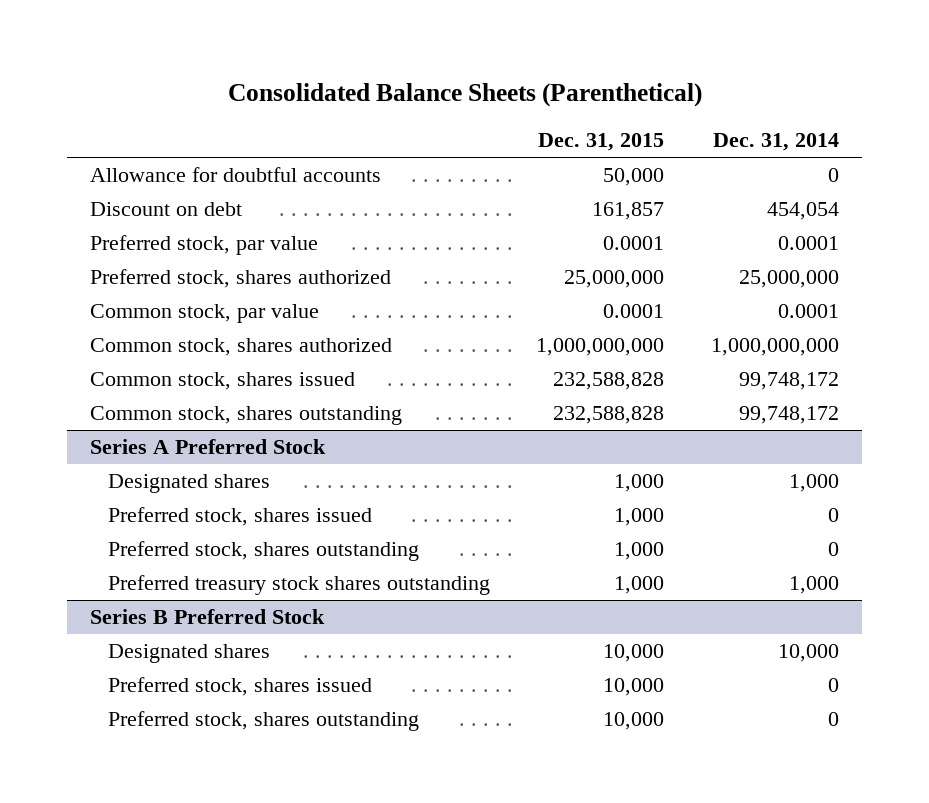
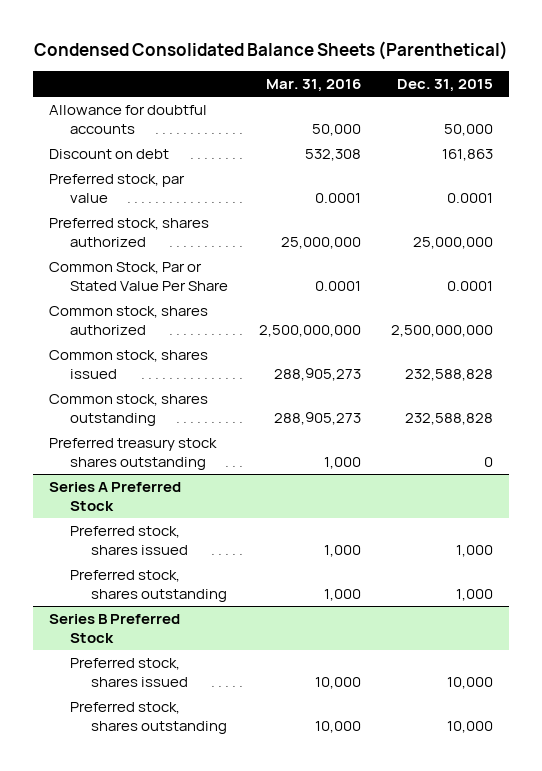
[227,83,702,108] Consolidated Balance Sheets (Parenthetical) -> [33,41,508,61] Condensed Consolidated Balance Sheets (Parenthetical)
[712,133,839,152] Dec. 31, 2014 -> none
none -> [265,79,361,93] Mar. 31, 2016
[592,202,665,221] 161,857 -> [442,148,494,161] 161,863
[90,304,320,324] Common stock, par value -> [48,261,228,291] Common Stock, Par or Stated Value Per Share
[536,338,665,357] 1,000,000,000 -> [391,324,494,337] 2,500,000,000
none -> [48,437,217,470] Preferred treasury stock shares outstanding
[107,474,270,494] Designated shares -> none
[107,575,490,596] Preferred treasury stock shares outstanding -> none
[107,644,270,664] Designated shares -> none

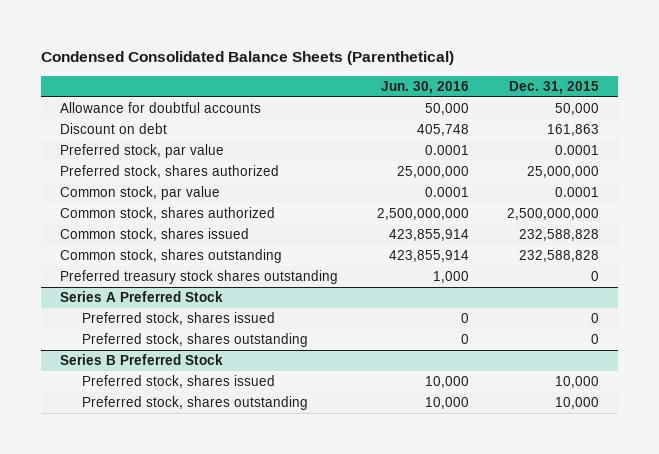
[265,79,361,93] Mar. 31, 2016 -> none
none -> [380,80,469,94] Jun. 30, 2016
[48,261,228,291] Common Stock, Par or Stated Value Per Share -> [60,186,221,201] Common stock, par value
[456,544,494,557] 1,000 -> [590,313,599,324] 0
[456,588,494,601] 1,000 -> [590,334,599,345] 0

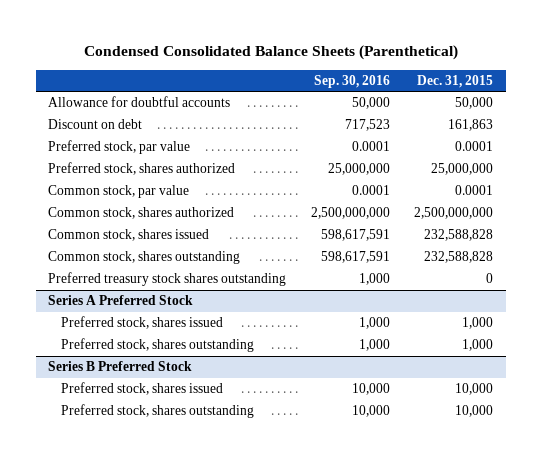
[380,80,469,94] Jun. 30, 2016 -> none
none -> [313,74,390,88] Sep. 30, 2016
[590,313,599,324] 0 -> [462,317,494,330] 1,000
[590,334,599,345] 0 -> [462,339,494,352] 1,000

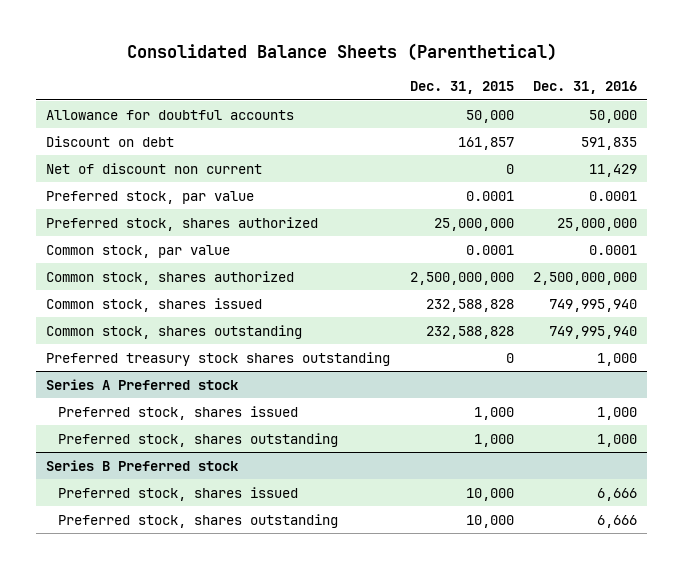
[83,45,458,61] Condensed Consolidated Balance Sheets (Parenthetical) -> [126,43,557,62] Consolidated Balance Sheets (Parenthetical)
[313,74,390,88] Sep. 30, 2016 -> none
none -> [533,81,638,95] Dec. 31, 2016
[448,119,494,132] 161,863 -> [457,136,514,150] 161,857
none -> [45,162,262,174] Net of discount non current
[47,295,193,306] Series A Preferred Stock -> [45,378,238,390] Series A Preferred stock
[47,361,192,372] Series B Preferred Stock -> [45,459,238,471] Series B Preferred stock

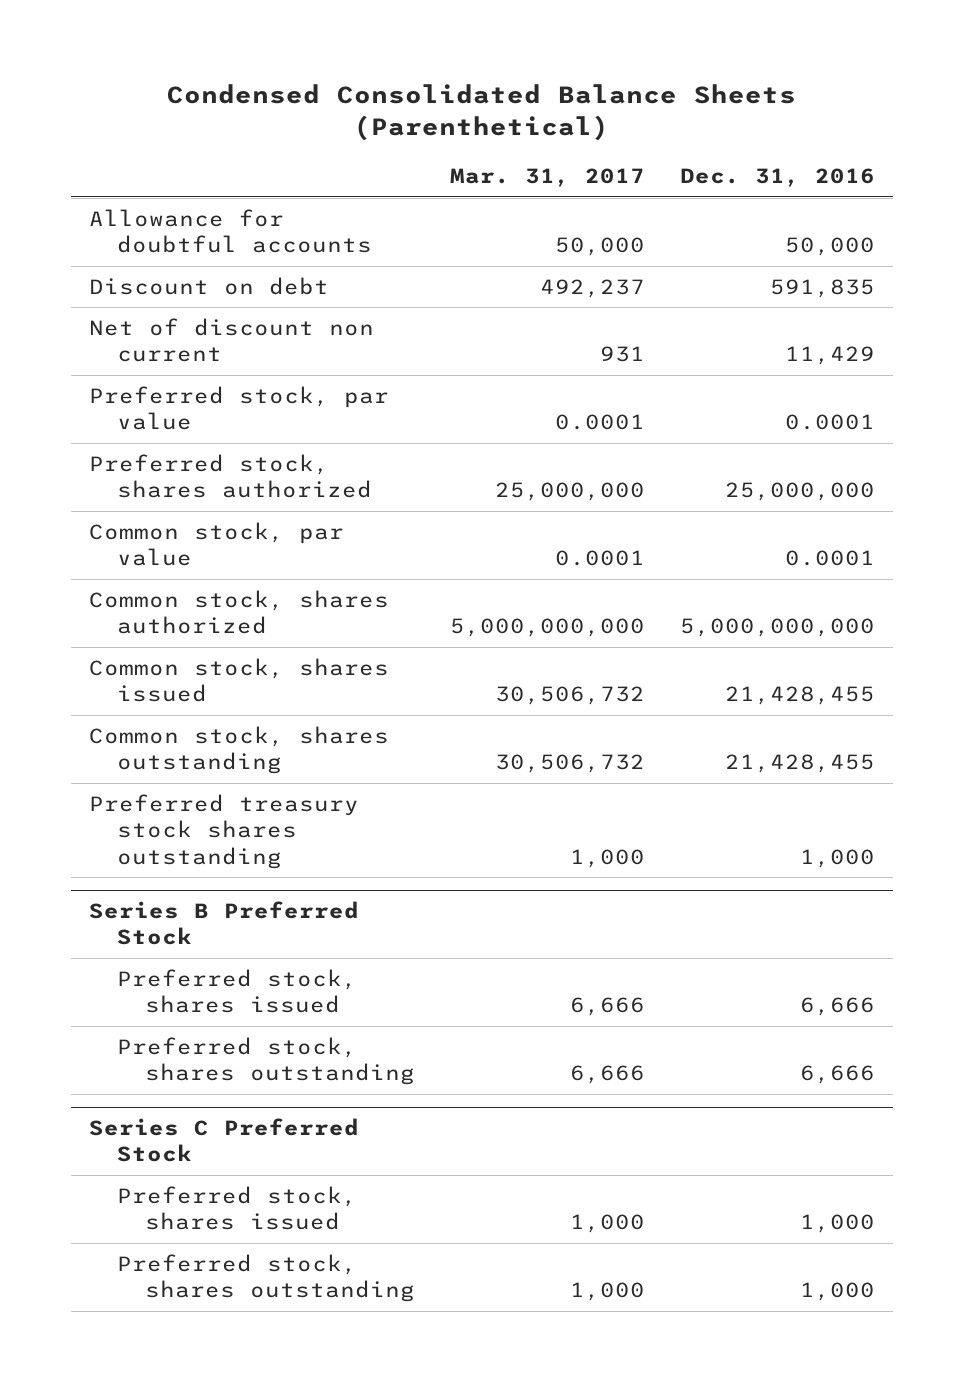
[126,43,557,62] Consolidated Balance Sheets (Parenthetical) -> [167,83,797,141] Condensed Consolidated Balance Sheets (Parenthetical)
[409,81,514,95] Dec. 31, 2015 -> none
none -> [449,168,645,188] Mar. 31, 2017
[533,271,638,285] 2,500,000,000 -> [680,618,876,638] 5,000,000,000
[549,298,638,312] 749,995,940 -> [725,686,876,706] 21,428,455
[549,325,638,339] 749,995,940 -> [725,754,876,774] 21,428,455
[45,378,238,390] Series A Preferred stock -> none
[58,405,299,420] Preferred stock, shares issued -> none
[58,432,339,447] Preferred stock, shares outstanding -> none
[45,459,238,471] Series B Preferred stock -> [88,901,359,946] Series B Preferred Stock
none -> [88,1118,359,1163] Series C Preferred Stock
none -> [116,1185,357,1231] Preferred stock, shares issued
none -> [116,1253,415,1303] Preferred stock, shares outstanding

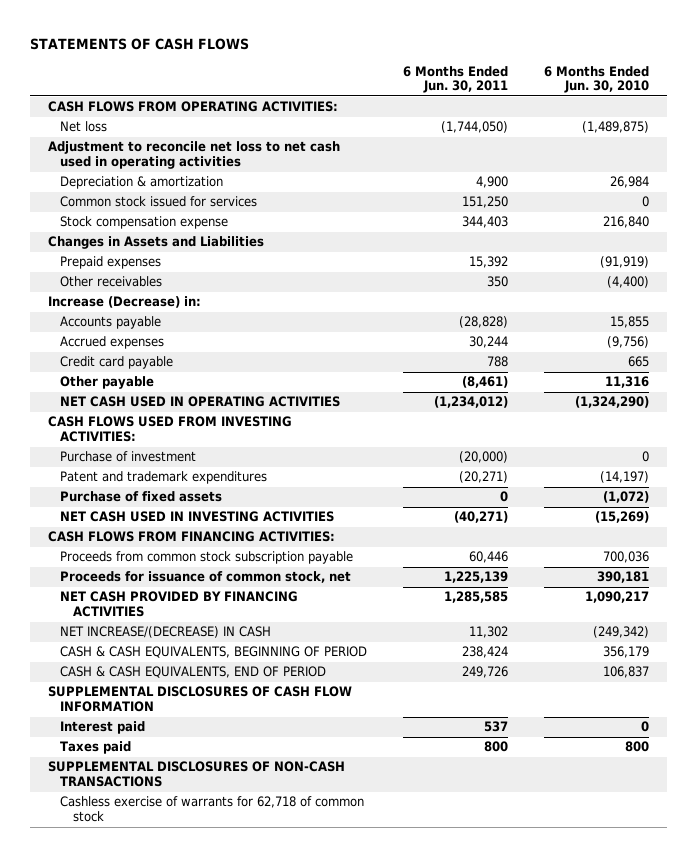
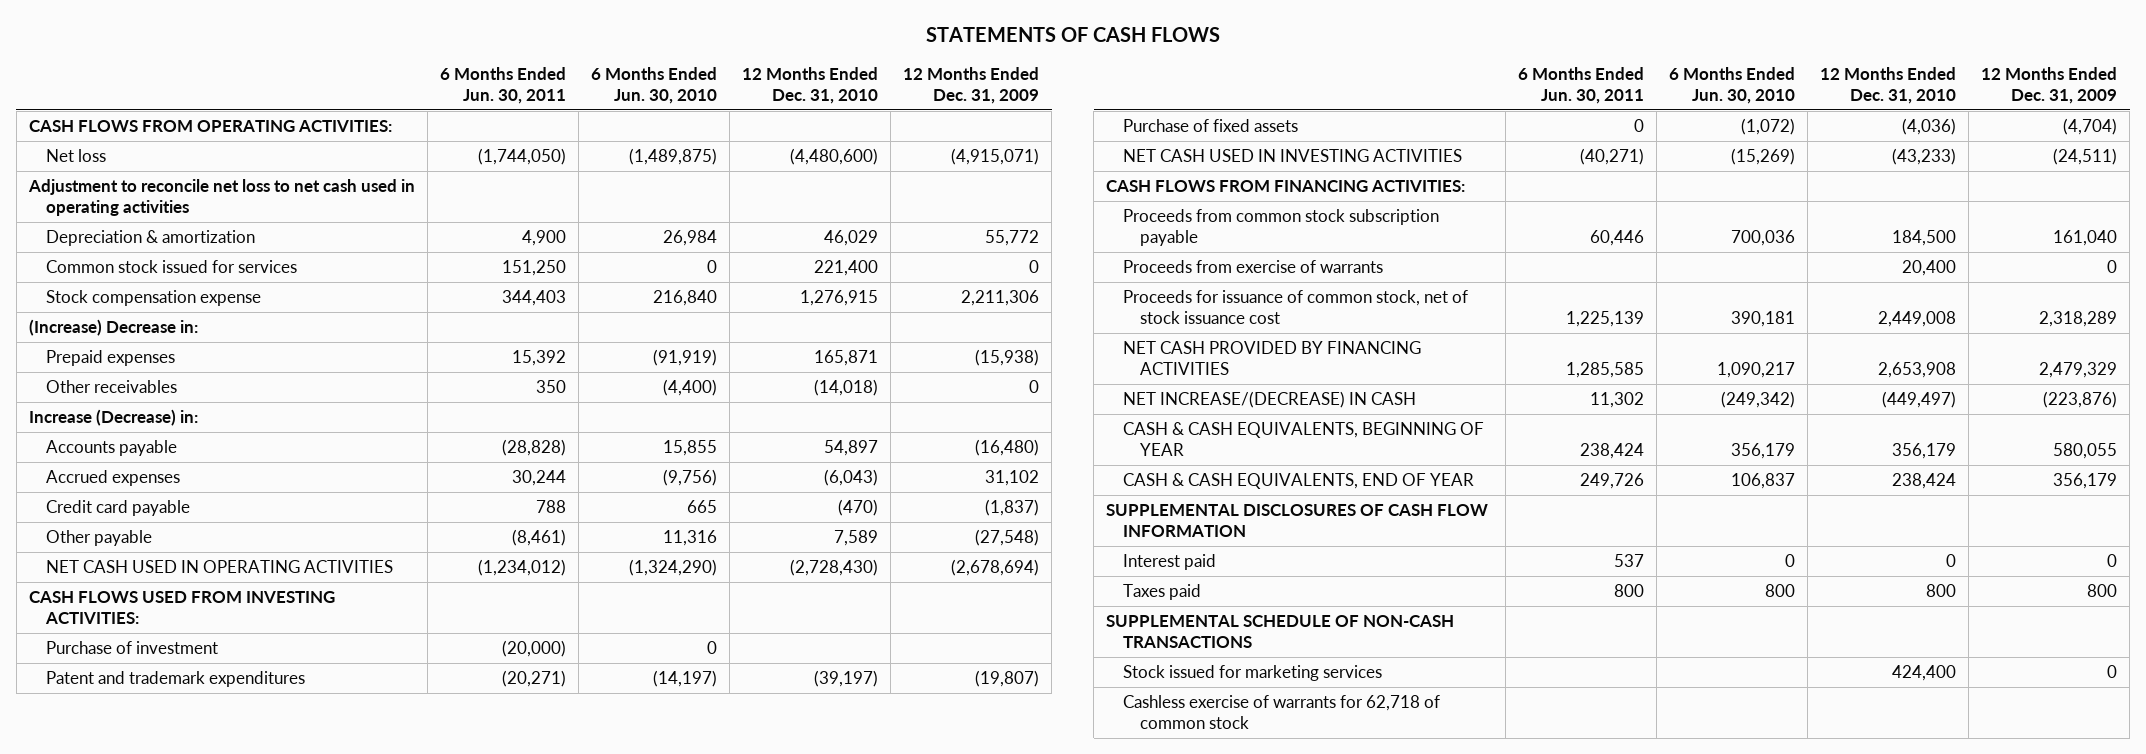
none -> [742,66,879,105] 12 Months Ended Dec. 31, 2010
none -> [903,66,1040,105] 12 Months Ended Dec. 31, 2009
[47,236,264,250] Changes in Assets and Liabilities -> none
none -> [28,318,198,336] (Increase) Decrease in:
none -> [1123,259,1384,273] Proceeds from exercise of warrants
[60,571,352,584] Proceeds for issuance of common stock, net -> [1123,289,1469,325] Proceeds for issuance of common stock, net of stock issuance cost
[60,646,368,659] CASH & CASH EQUIVALENTS, BEGINNING OF PERIOD -> [1123,421,1485,457] CASH & CASH EQUIVALENTS, BEGINNING OF YEAR
[60,666,327,679] CASH & CASH EQUIVALENTS, END OF PERIOD -> [1123,472,1475,489] CASH & CASH EQUIVALENTS, END OF YEAR
[47,761,345,788] SUPPLEMENTAL DISCLOSURES OF NON-CASH TRANSACTIONS -> [1106,614,1455,649] SUPPLEMENTAL SCHEDULE OF NON-CASH TRANSACTIONS
none -> [1123,664,1383,681] Stock issued for marketing services

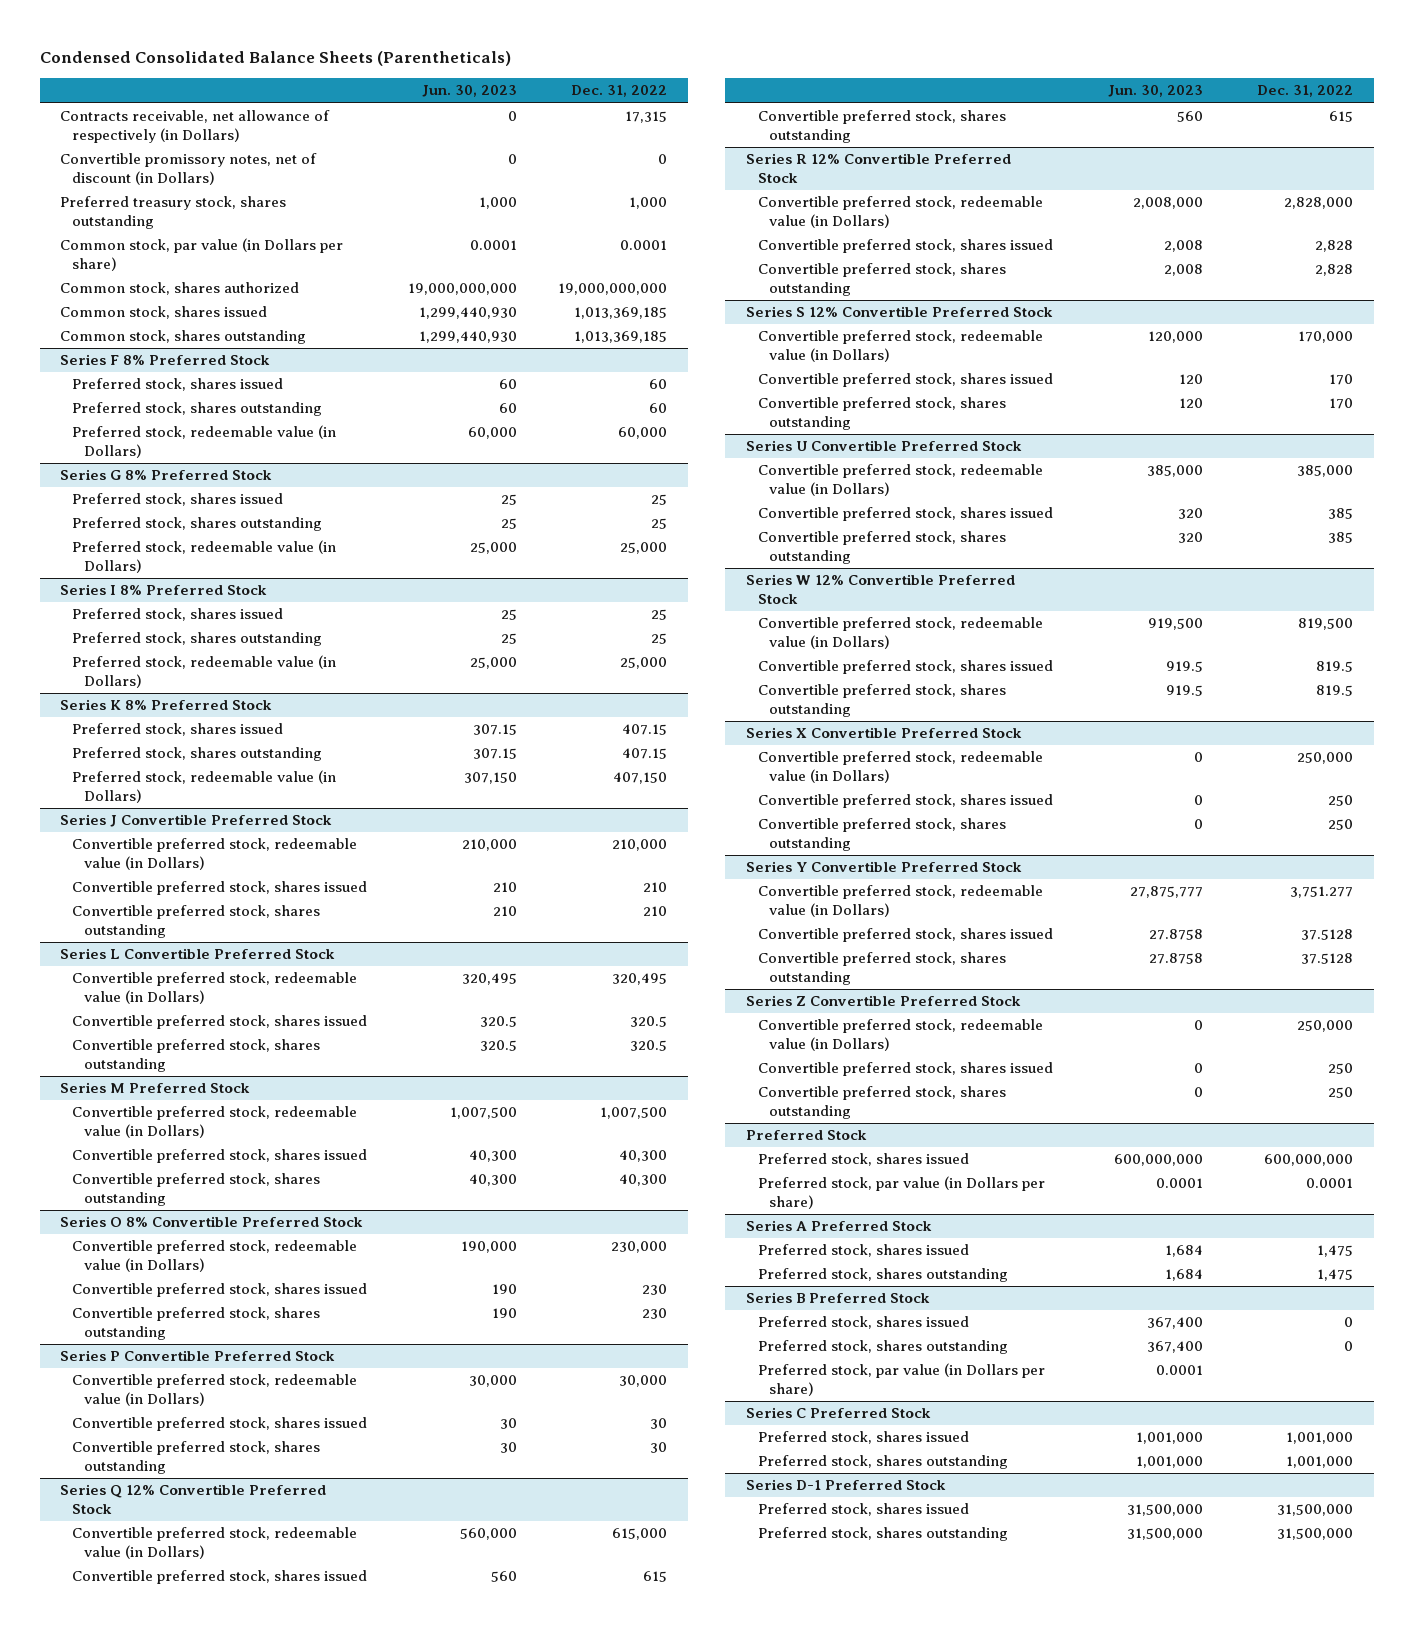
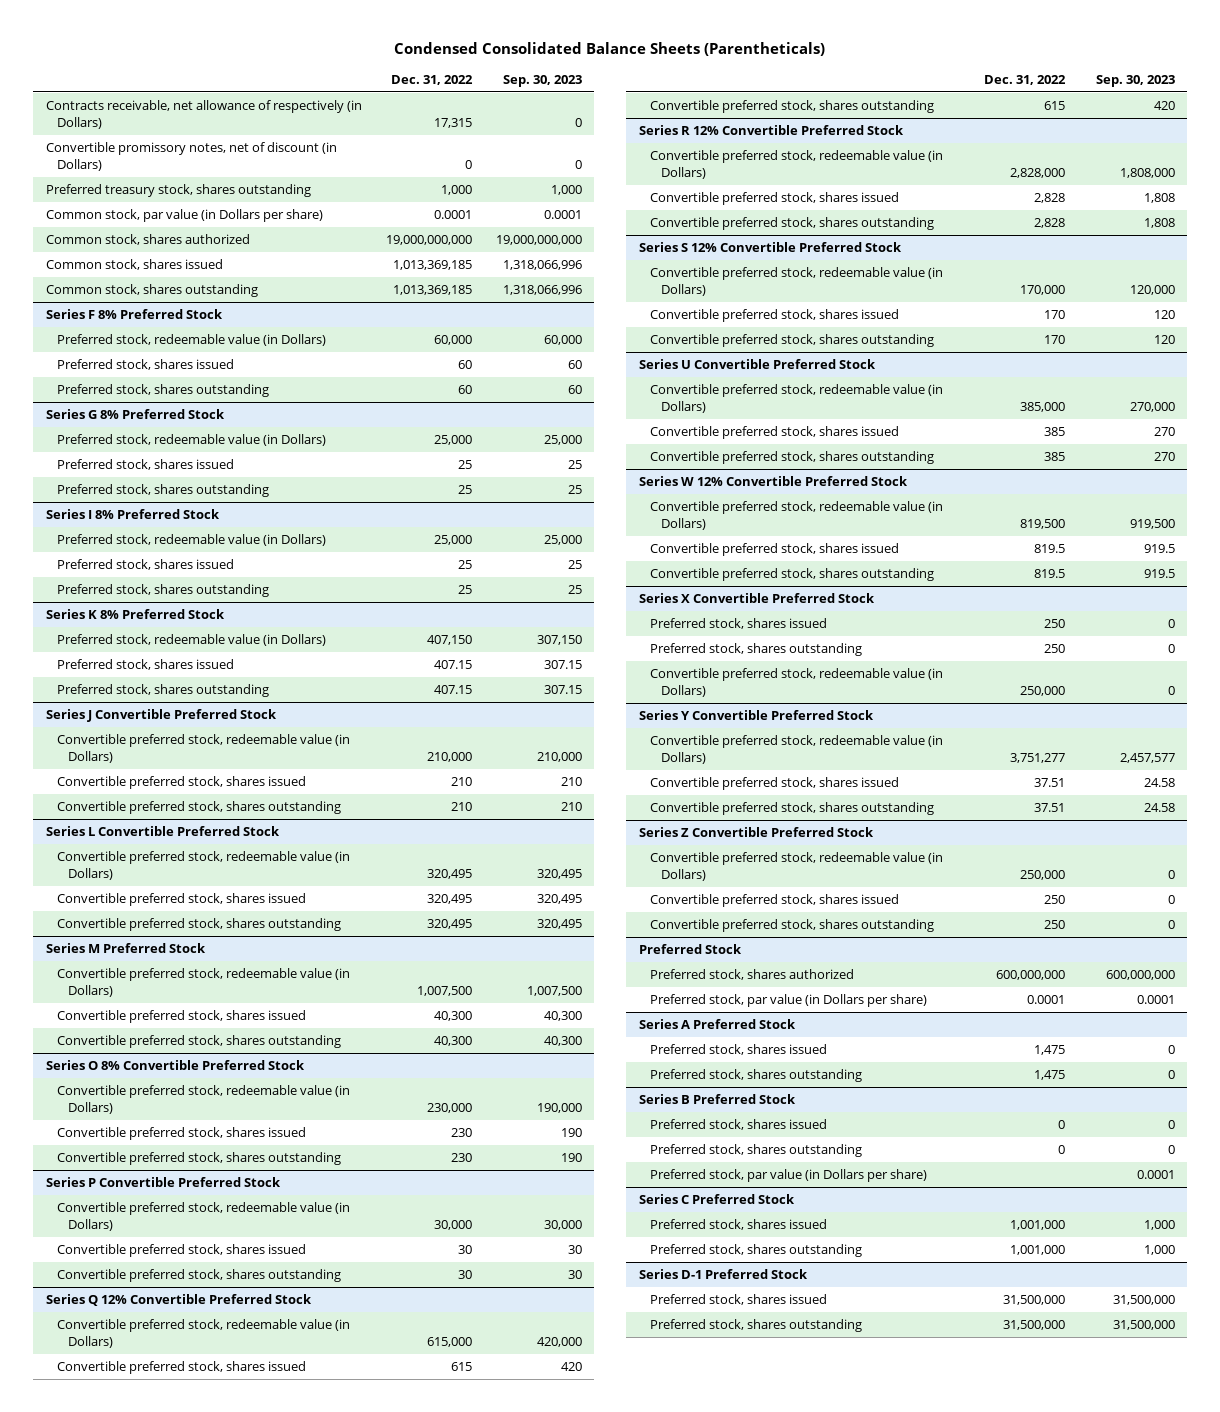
[422,85,518,98] Jun. 30, 2023 -> none
none -> [502,74,582,87] Sep. 30, 2023
[71,425,336,458] Preferred stock, redeemable value (in Dollars) -> [56,334,326,347] Preferred stock, redeemable value (in Dollars)
[71,540,336,573] Preferred stock, redeemable value (in Dollars) -> [56,434,326,447] Preferred stock, redeemable value (in Dollars)
[71,655,336,688] Preferred stock, redeemable value (in Dollars) -> [56,534,326,547] Preferred stock, redeemable value (in Dollars)
[71,770,336,803] Preferred stock, redeemable value (in Dollars) -> [56,634,326,647] Preferred stock, redeemable value (in Dollars)
[630,1016,668,1028] 320.5 -> [426,894,472,905] 320,495
[630,1040,668,1052] 320.5 -> [426,919,472,930] 320,495
none -> [649,618,827,630] Preferred stock, shares issued
none -> [649,643,862,657] Preferred stock, shares outstanding
[757,794,1053,809] Convertible preferred stock, shares issued -> none
[757,818,1006,851] Convertible preferred stock, shares outstanding -> none
[1290,886,1354,899] 3,751.277 -> [1009,752,1065,763] 3,751,277
[1301,929,1354,941] 37.5128 -> [1033,778,1065,788] 37.51
[1301,953,1354,965] 37.5128 -> [1033,803,1065,813] 37.51
[757,1153,969,1167] Preferred stock, shares issued -> [649,969,854,981] Preferred stock, shares authorized

